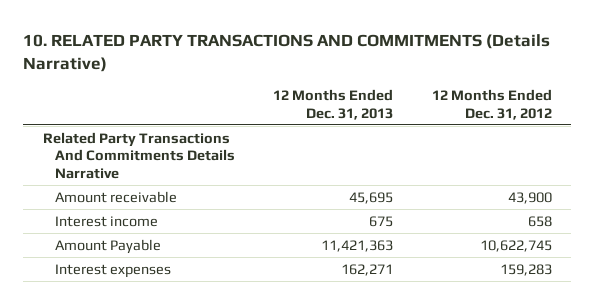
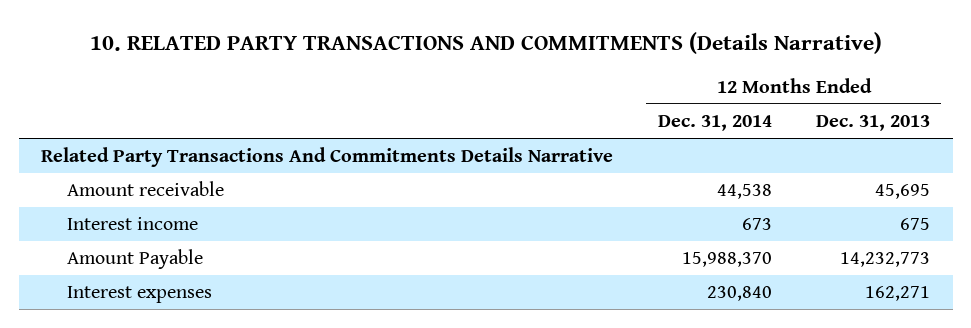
[432,89,553,120] 12 Months Ended Dec. 31, 2012 -> none
none -> [657,115,772,132] Dec. 31, 2014
[321,239,394,252] 11,421,363 -> [840,252,931,268] 14,232,773

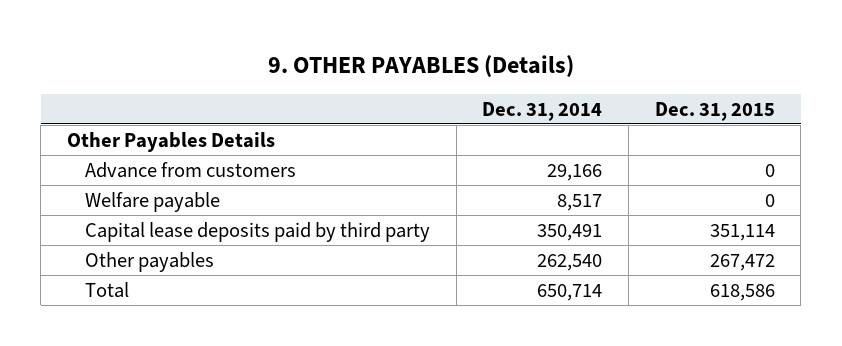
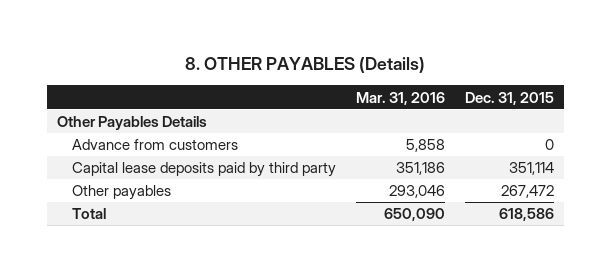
[267,55,574,78] 9. OTHER PAYABLES (Details) -> [185,57,426,74] 8. OTHER PAYABLES (Details)
[482,101,603,121] Dec. 31, 2014 -> none
none -> [356,91,446,105] Mar. 31, 2016
[85,191,221,212] Welfare payable -> none

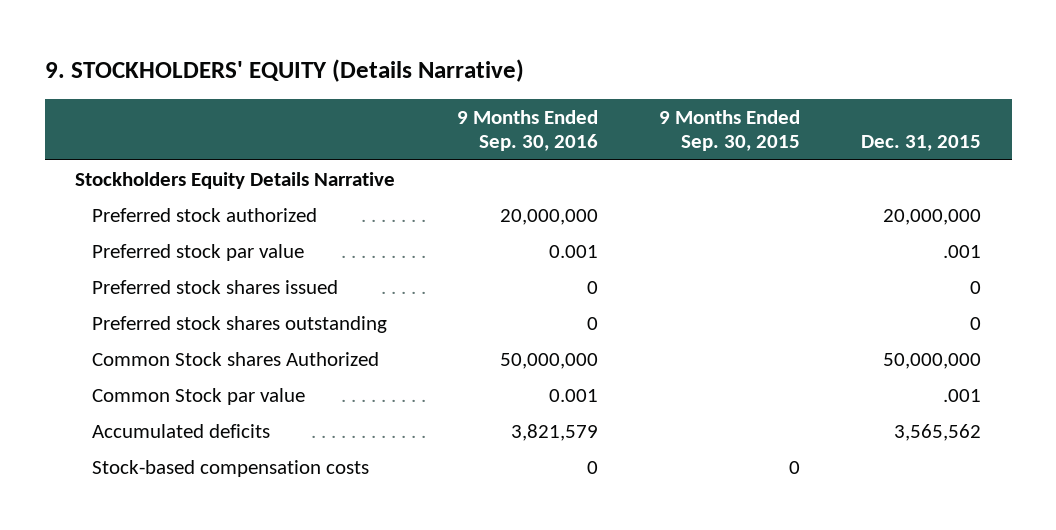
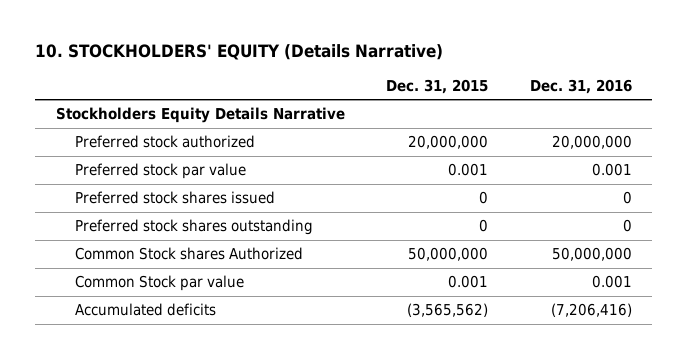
[44,58,524,82] 9. STOCKHOLDERS' EQUITY (Details Narrative) -> [34,44,443,61] 10. STOCKHOLDERS' EQUITY (Details Narrative)
[456,109,598,152] 9 Months Ended Sep. 30, 2016 -> none
[658,109,800,152] 9 Months Ended Sep. 30, 2015 -> none
none -> [529,78,632,94] Dec. 31, 2016
[943,245,982,259] .001 -> [448,163,489,177] 0.001
[92,460,370,478] Stock-based compensation costs -> none
[943,389,982,403] .001 -> [448,275,489,289] 0.001
[894,424,982,442] 3,565,562 -> [407,303,489,318] (3,565,562)

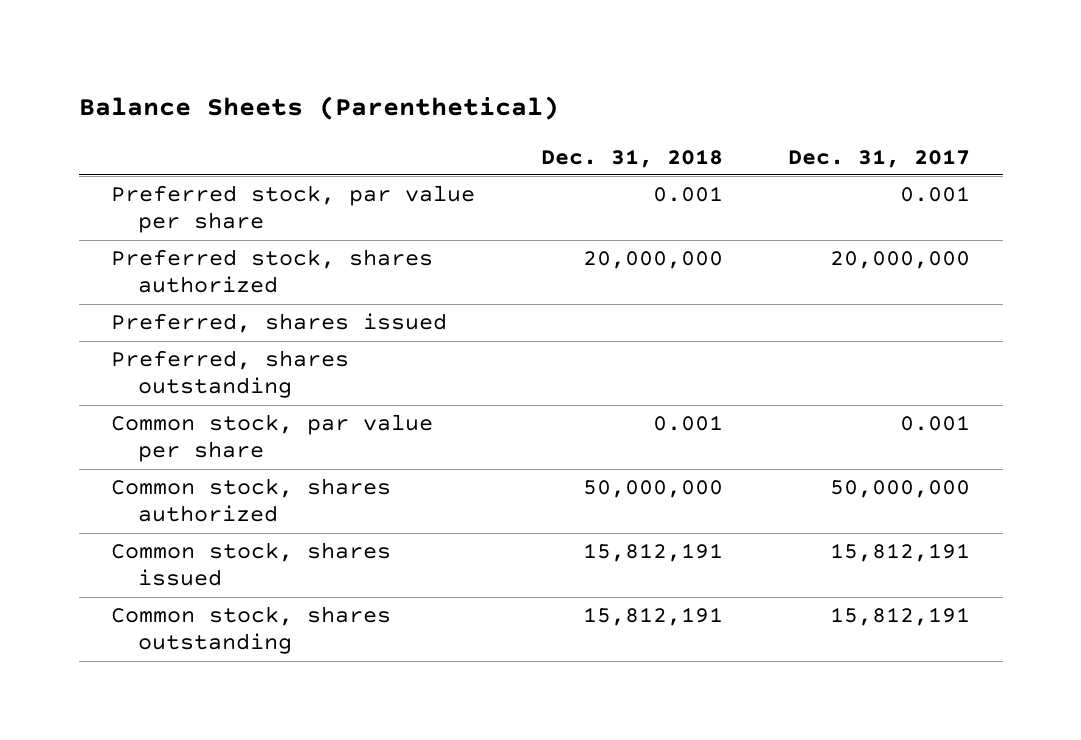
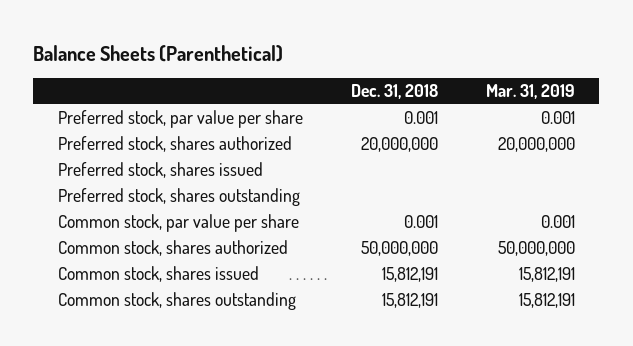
[787,148,970,168] Dec. 31, 2017 -> none
none -> [486,84,576,100] Mar. 31, 2019
[111,313,448,334] Preferred, shares issued -> [57,162,263,179] Preferred stock, shares issued
[111,350,350,399] Preferred, shares outstanding -> [57,188,300,207] Preferred stock, shares outstanding

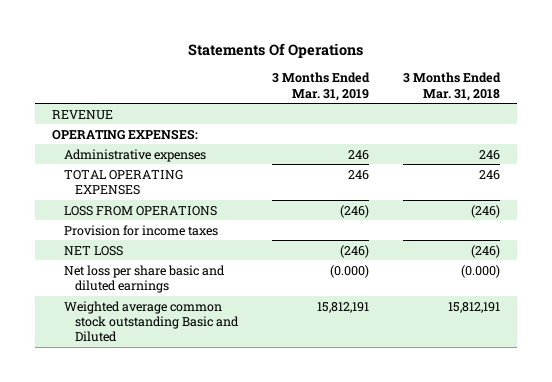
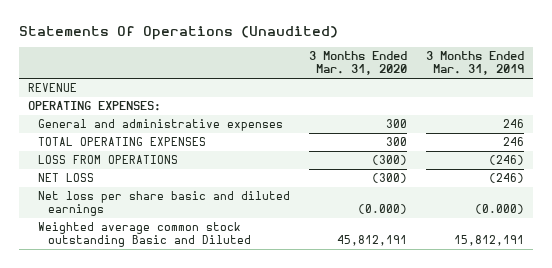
[187,42,363,58] Statements Of Operations -> [18,25,338,40] Statements Of Operations (Unaudited)
[402,72,501,101] 3 Months Ended Mar. 31, 2018 -> none
none -> [308,51,407,76] 3 Months Ended Mar. 31, 2020
[63,148,206,162] Administrative expenses -> [37,119,283,132] General and administrative expenses
[63,224,218,236] Provision for income taxes -> none

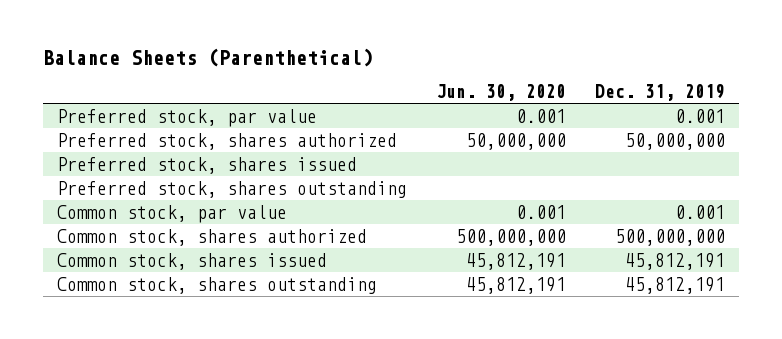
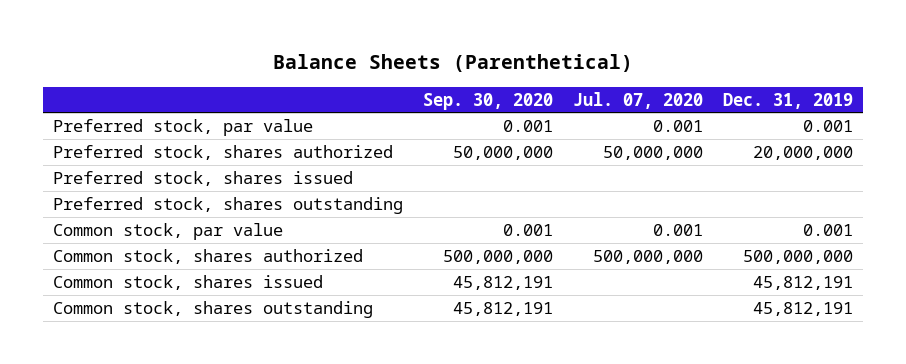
[435,83,566,101] Jun. 30, 2020 -> none
none -> [422,92,553,110] Sep. 30, 2020
none -> [572,91,703,109] Jul. 07, 2020
[624,132,725,150] 50,000,000 -> [752,146,853,161] 20,000,000

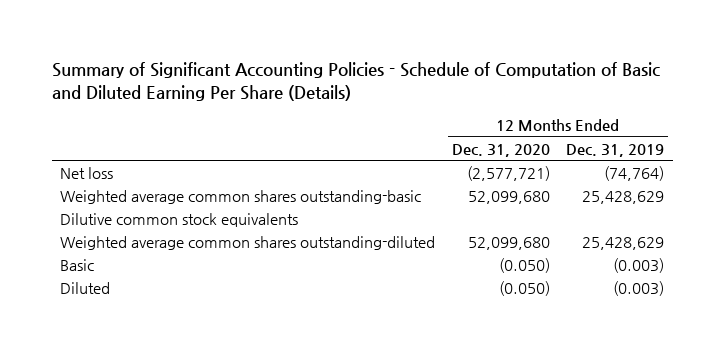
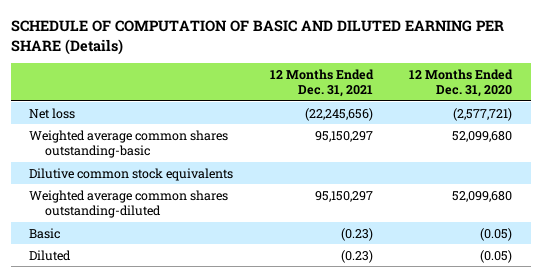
[51,62,660,102] Summary of Significant Accounting Policies - Schedule of Computation of Basic and Diluted Earning Per Share (Details) -> [11,19,505,55] SCHEDULE OF COMPUTATION OF BASIC AND DILUTED EARNING PER SHARE (Details)
[566,143,665,157] Dec. 31, 2019 -> none
none -> [269,69,374,98] 12 Months Ended Dec. 31, 2021
[498,257,550,273] (0.050) -> [480,227,513,241] (0.05)
[498,280,550,296] (0.050) -> [480,249,513,263] (0.05)

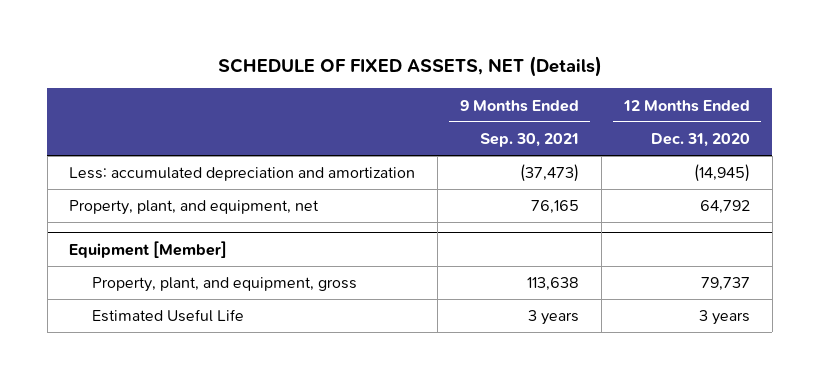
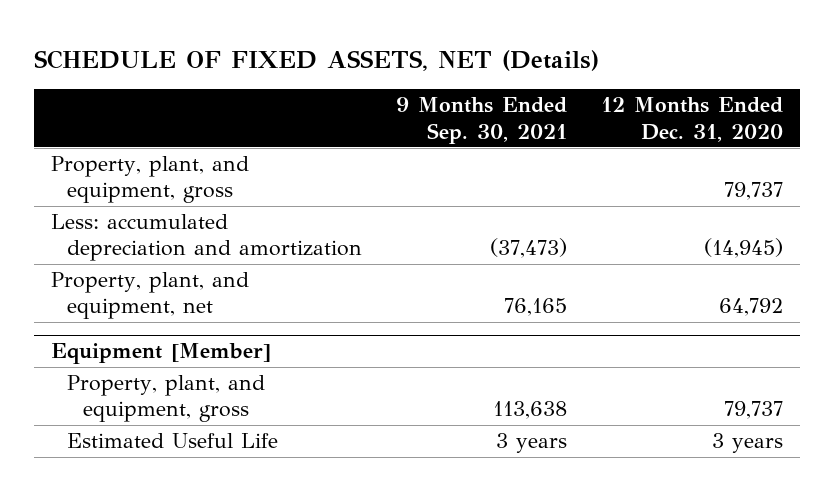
none -> [51,156,250,204] Property, plant, and equipment, gross

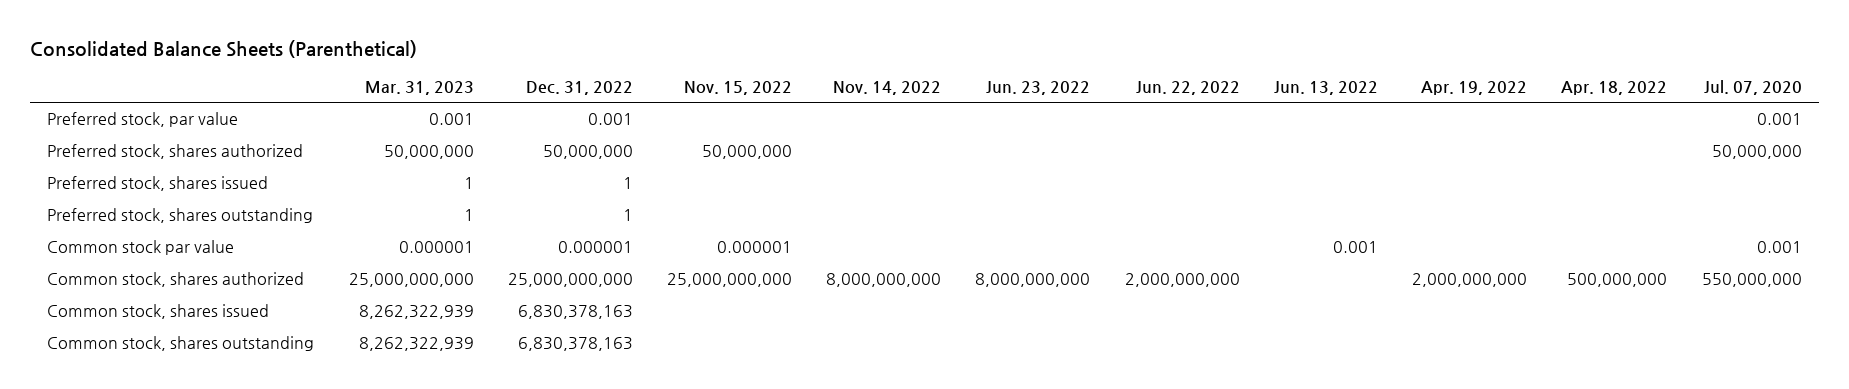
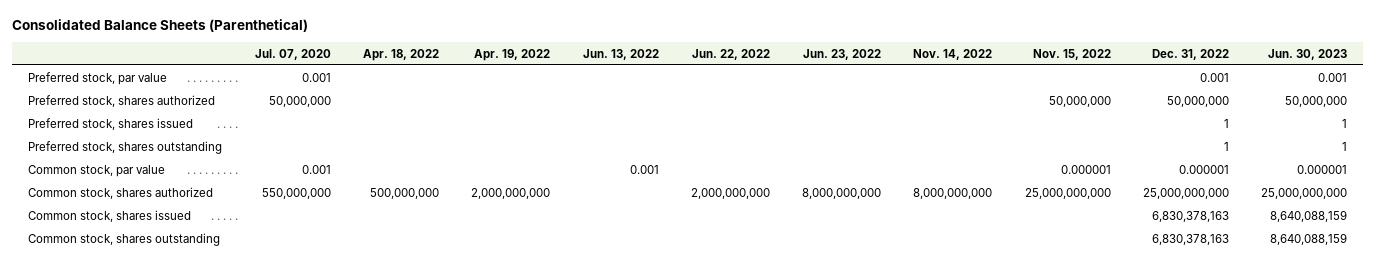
[364,81,474,96] Mar. 31, 2023 -> none
none -> [1268,48,1348,60] Jun. 30, 2023
[47,240,235,256] Common stock par value -> [28,164,166,177] Common stock, par value

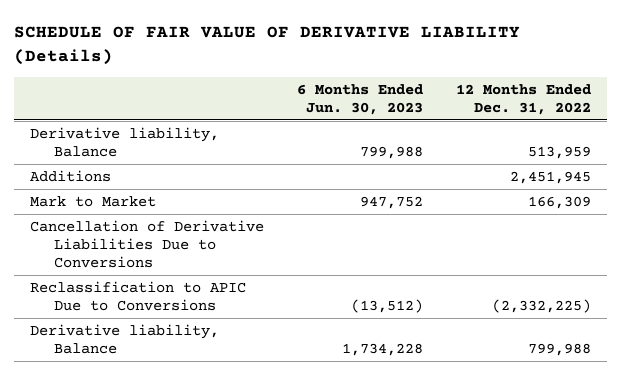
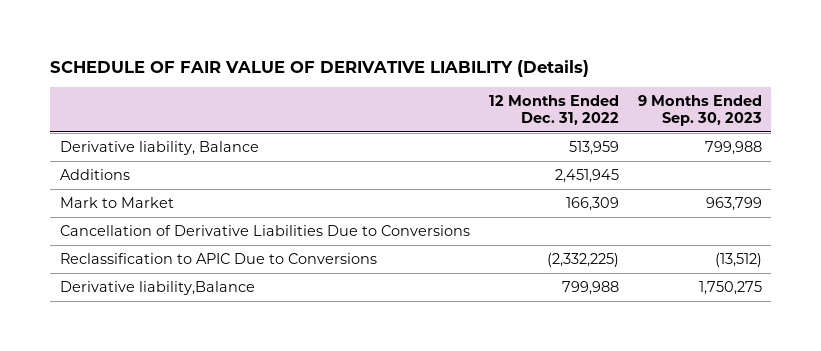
[296,83,423,115] 6 Months Ended Jun. 30, 2023 -> none
none -> [637,95,762,126] 9 Months Ended Sep. 30, 2023
[30,324,220,355] Derivative liability, Balance -> [59,280,255,295] Derivative liability,Balance

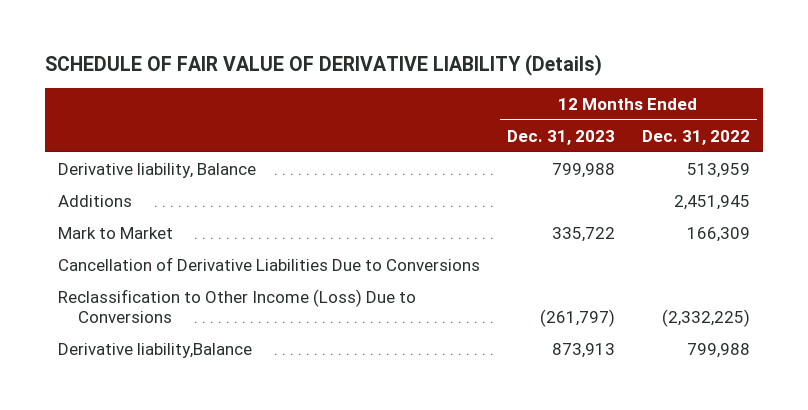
[637,95,762,126] 9 Months Ended Sep. 30, 2023 -> none
none -> [506,129,615,145] Dec. 31, 2023
[59,252,377,264] Reclassification to APIC Due to Conversions -> [58,289,417,324] Reclassification to Other Income (Loss) Due to Conversions

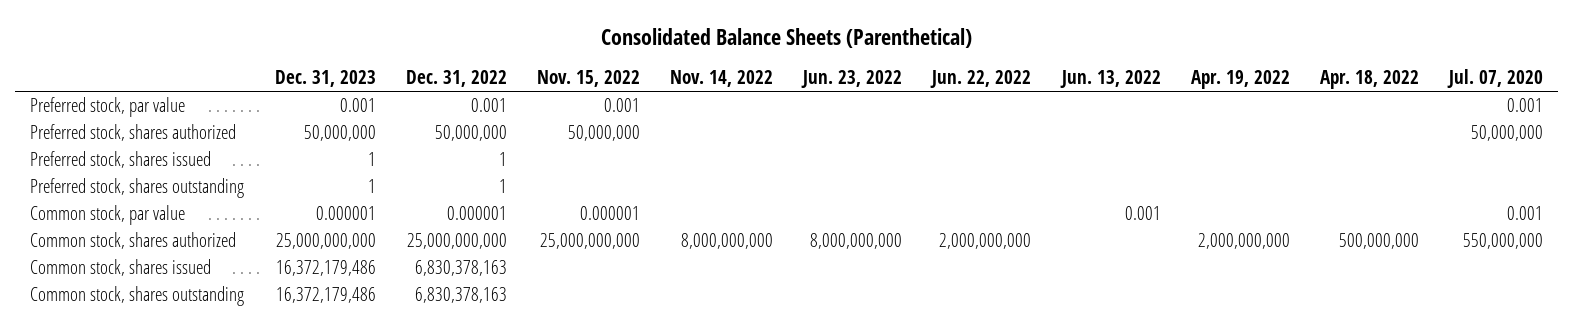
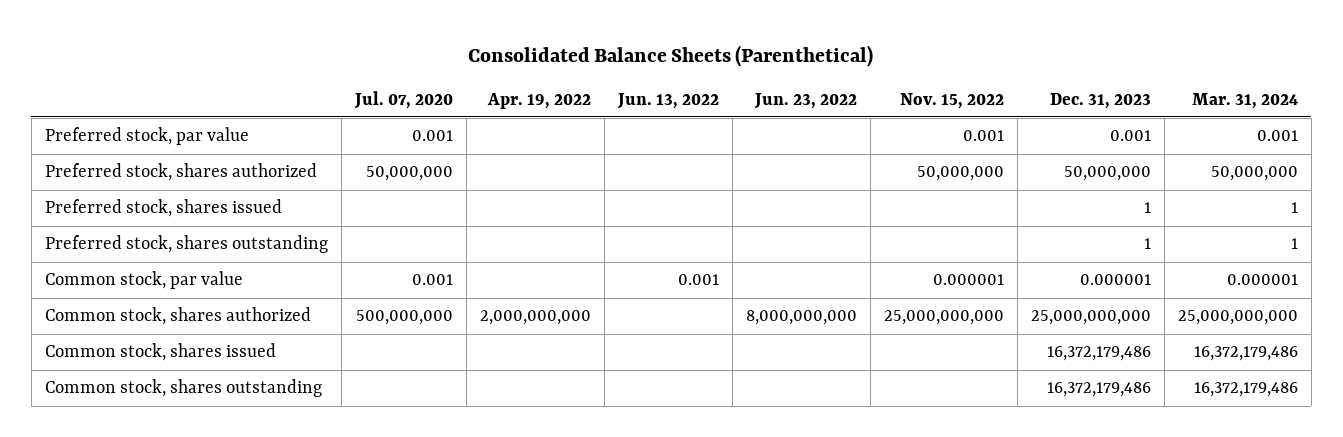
[405,70,507,88] Dec. 31, 2022 -> none
[670,70,774,88] Nov. 14, 2022 -> none
[930,70,1032,89] Jun. 22, 2022 -> none
[1319,70,1419,90] Apr. 18, 2022 -> none
none -> [1191,92,1298,109] Mar. 31, 2024
[1463,233,1544,250] 550,000,000 -> [355,310,453,326] 500,000,000

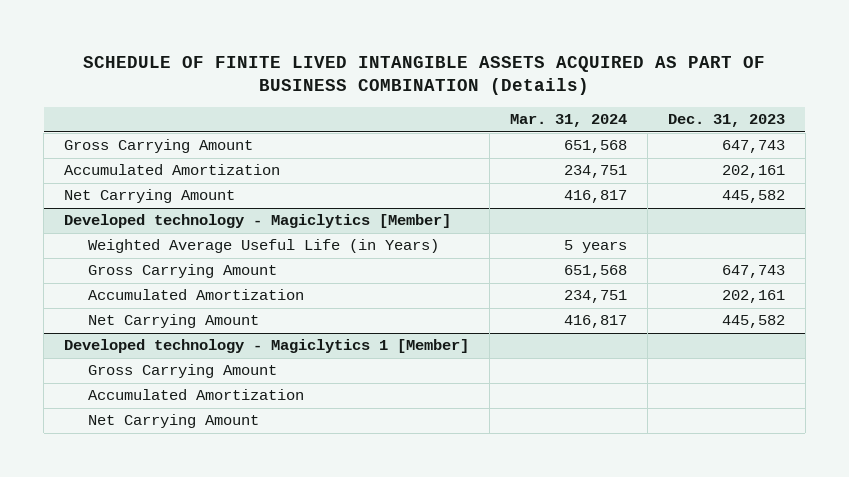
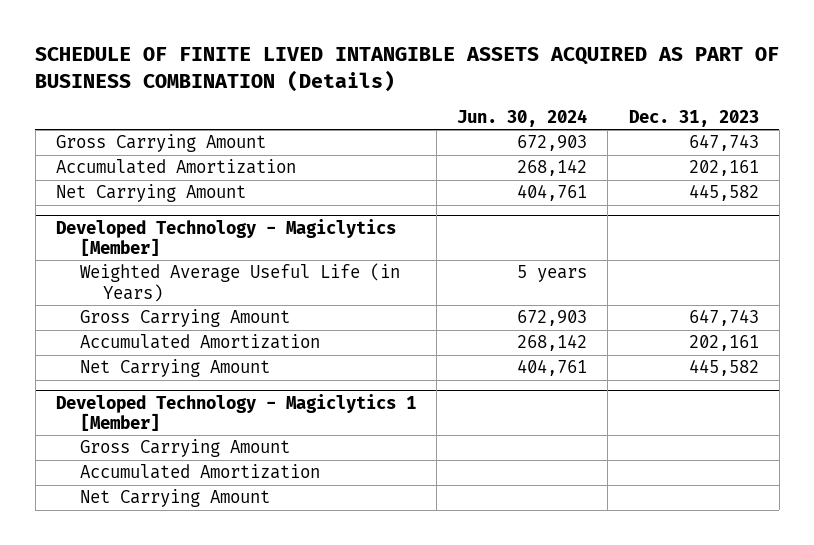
[509,114,627,128] Mar. 31, 2024 -> none
none -> [457,108,588,127] Jun. 30, 2024
[64,214,452,229] Developed technology - Magiclytics [Member] -> [55,218,396,256] Developed Technology - Magiclytics [Member]
[64,339,470,354] Developed technology - Magiclytics 1 [Member] -> [55,393,416,431] Developed Technology - Magiclytics 1 [Member]

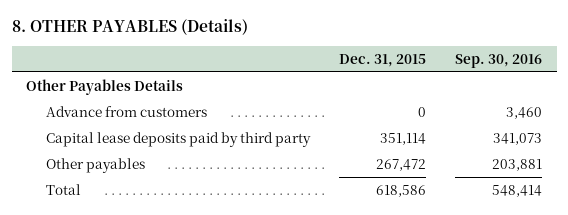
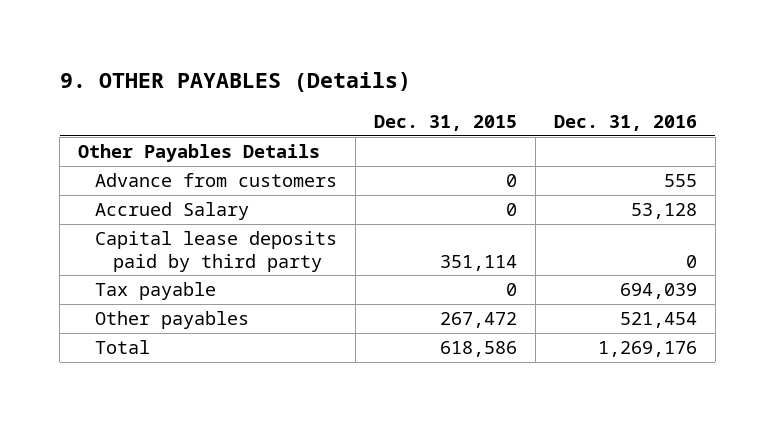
[11,19,248,36] 8. OTHER PAYABLES (Details) -> [59,72,411,93] 9. OTHER PAYABLES (Details)
[455,53,543,68] Sep. 30, 2016 -> none
none -> [553,115,697,132] Dec. 31, 2016
none -> [95,202,250,221] Accrued Salary
none -> [95,282,217,301] Tax payable

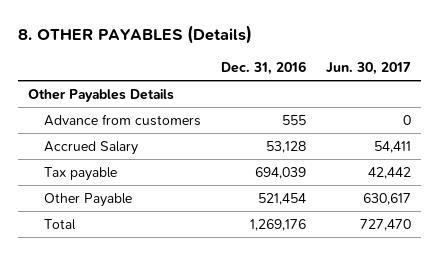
[59,72,411,93] 9. OTHER PAYABLES (Details) -> [18,25,253,45] 8. OTHER PAYABLES (Details)
[374,115,518,132] Dec. 31, 2015 -> none
none -> [326,62,412,76] Jun. 30, 2017
[95,231,338,272] Capital lease deposits paid by third party -> none
[95,311,250,330] Other payables -> [43,192,132,207] Other Payable

